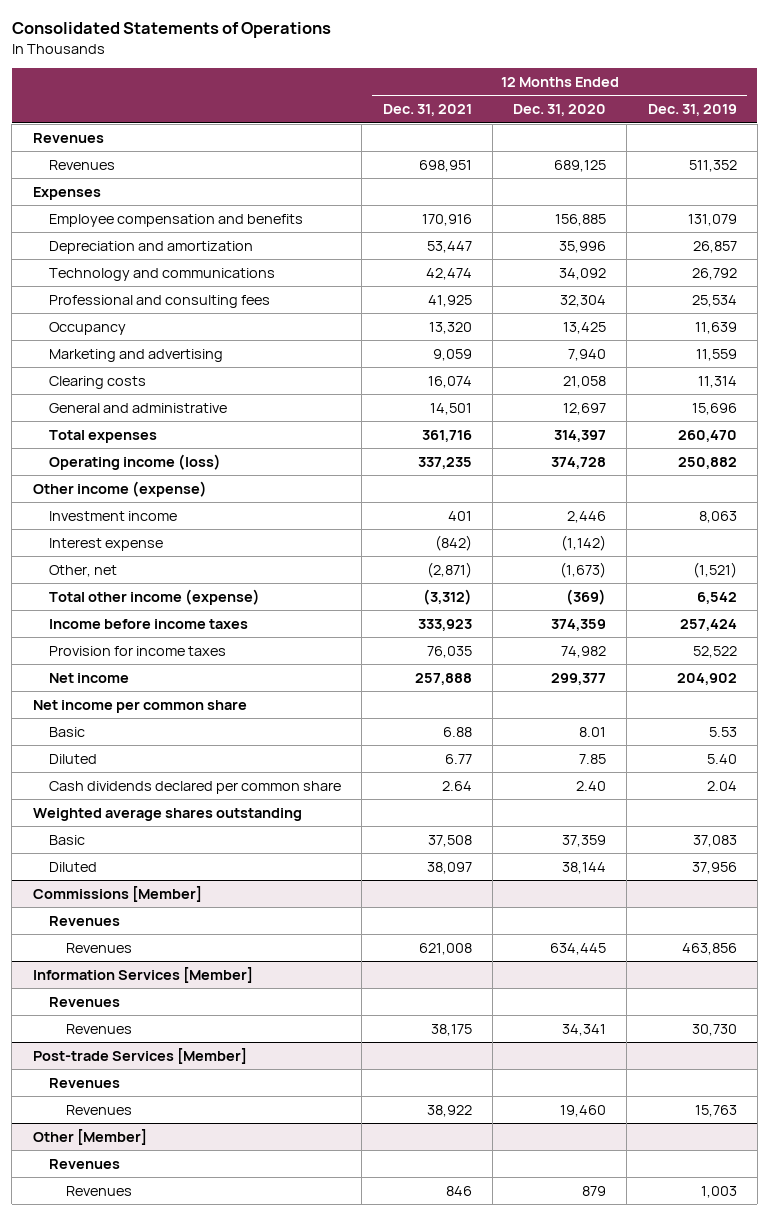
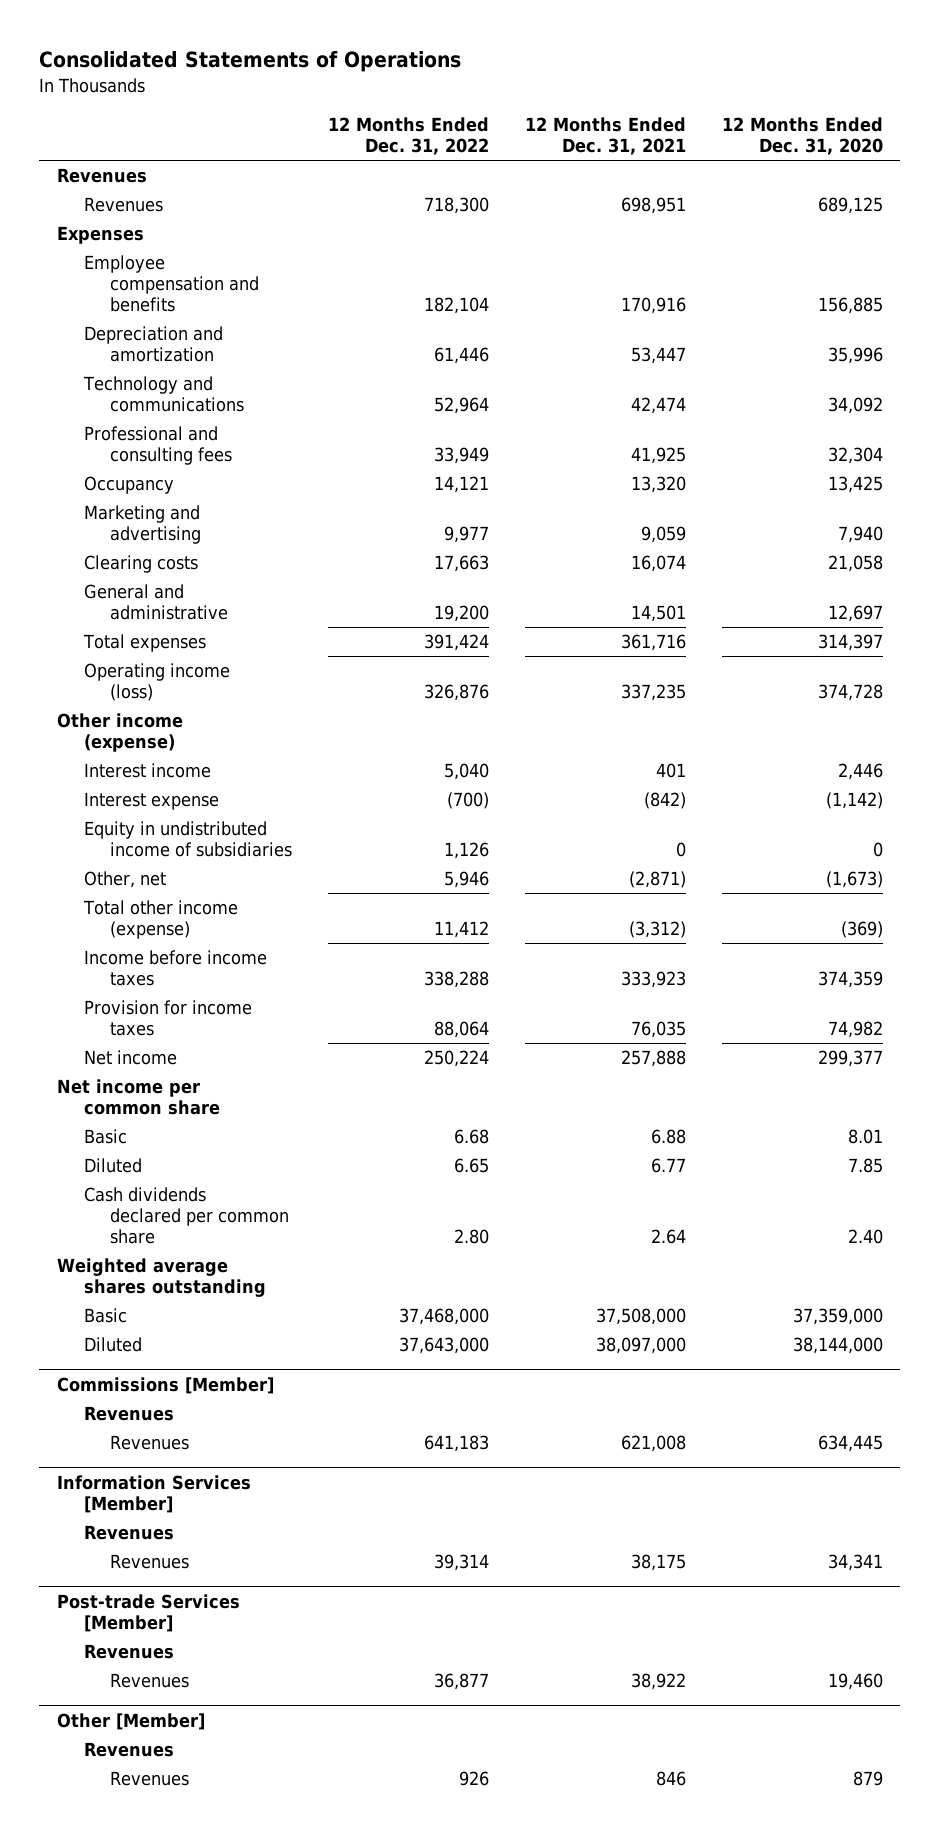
[647,104,737,117] Dec. 31, 2019 -> none
none -> [328,117,490,156] 12 Months Ended Dec. 31, 2022
[49,510,178,521] Investment income -> [83,763,211,779] Interest income
none -> [83,821,293,858] Equity in undistributed income of subsidiaries
[427,834,472,847] 37,508 -> [595,1308,686,1326] 37,508,000
[562,834,607,847] 37,359 -> [792,1308,883,1326] 37,359,000
[426,861,472,874] 38,097 -> [595,1337,686,1355] 38,097,000
[562,861,607,874] 38,144 -> [792,1337,883,1355] 38,144,000

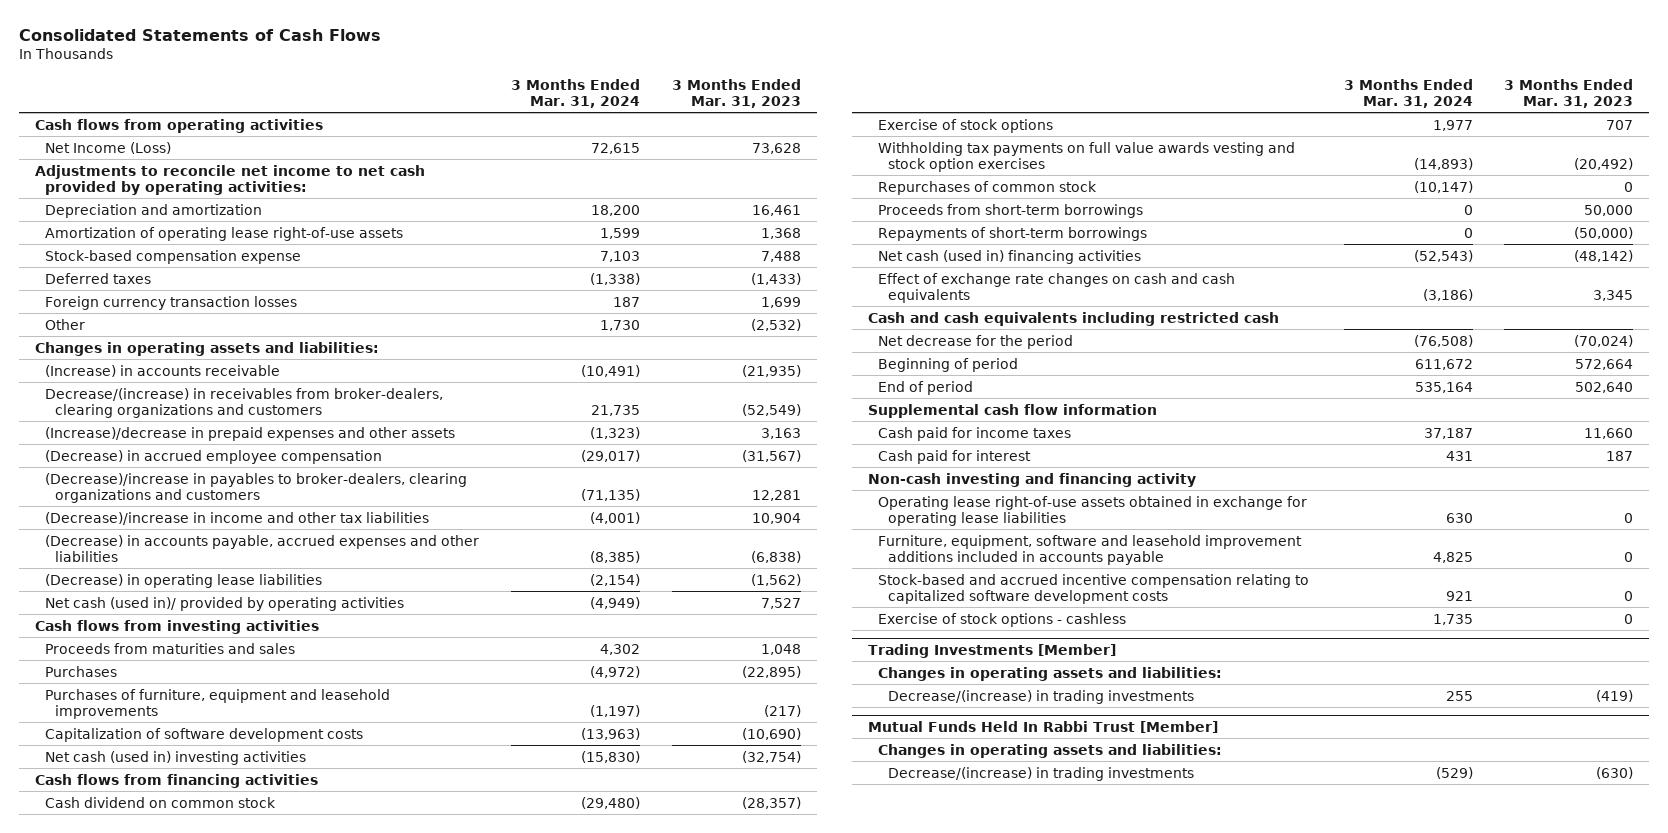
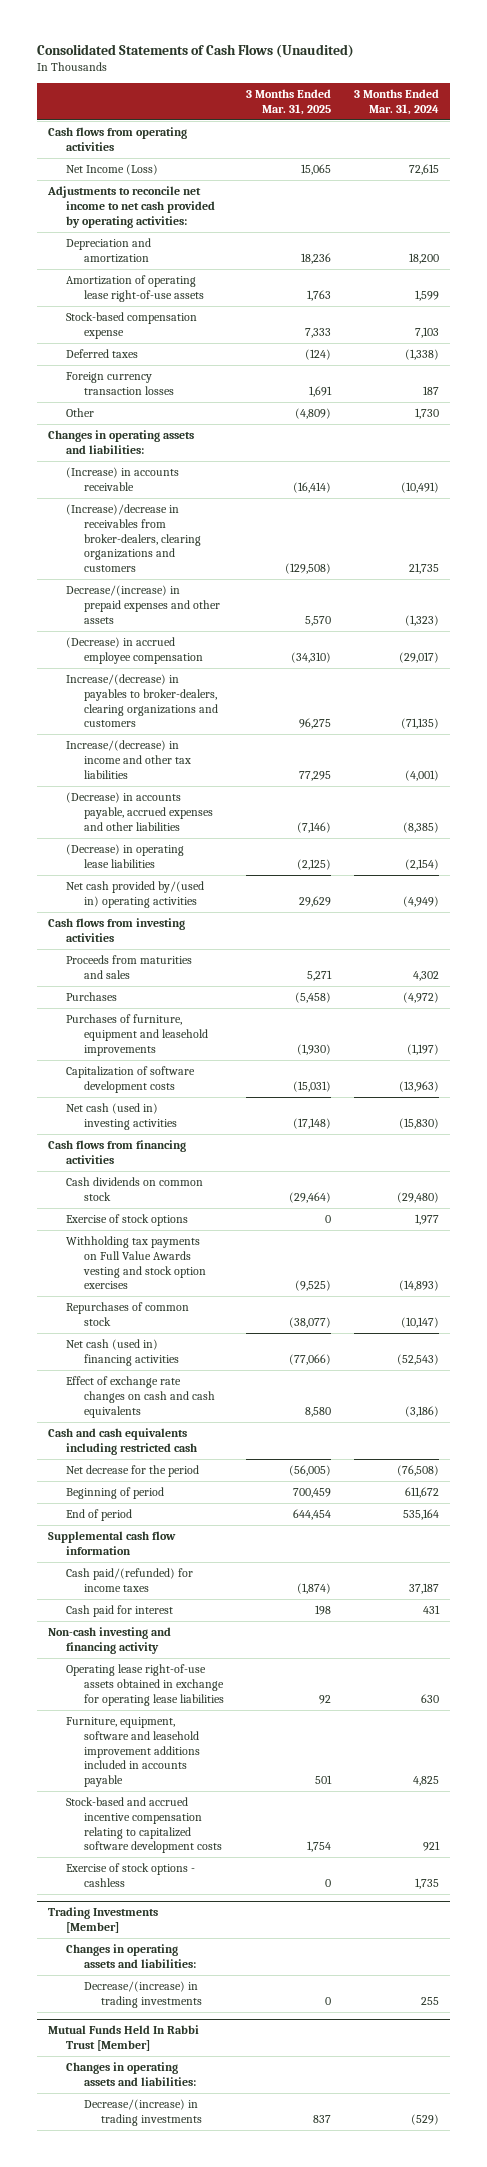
[18,28,381,41] Consolidated Statements of Cash Flows -> [36,44,354,59] Consolidated Statements of Cash Flows (Unaudited)
[671,78,801,108] 3 Months Ended Mar. 31, 2023 -> none
none -> [246,88,332,115] 3 Months Ended Mar. 31, 2025
[45,387,444,418] Decrease/(increase) in receivables from broker-dealers, clearing organizations and customers -> [65,504,201,572] (Increase)/decrease in receivables from broker-dealers, clearing organizations and customers
[45,426,456,441] (Increase)/decrease in prepaid expenses and other assets -> [65,585,220,624] Decrease/(increase) in prepaid expenses and other assets
[45,472,468,503] (Decrease)/increase in payables to broker-dealers, clearing organizations and customers -> [65,674,218,728] Increase/(decrease) in payables to broker-dealers, clearing organizations and customers
[45,511,430,525] (Decrease)/increase in income and other tax liabilities -> [65,740,191,779] Increase/(decrease) in income and other tax liabilities
[45,596,405,611] Net cash (used in)/ provided by operating activities -> [65,881,204,908] Net cash provided by/(used in) operating activities
[45,796,277,808] Cash dividend on common stock -> [65,1177,203,1201] Cash dividends on common stock
[877,141,1295,172] Withholding tax payments on full value awards vesting and stock option exercises -> [65,1236,206,1290] Withholding tax payments on Full Value Awards vesting and stock option exercises
[877,203,1143,218] Proceeds from short-term borrowings -> none
[877,226,1147,241] Repayments of short-term borrowings -> none
[877,426,1071,441] Cash paid for income taxes -> [65,1568,193,1592] Cash paid/(refunded) for income taxes

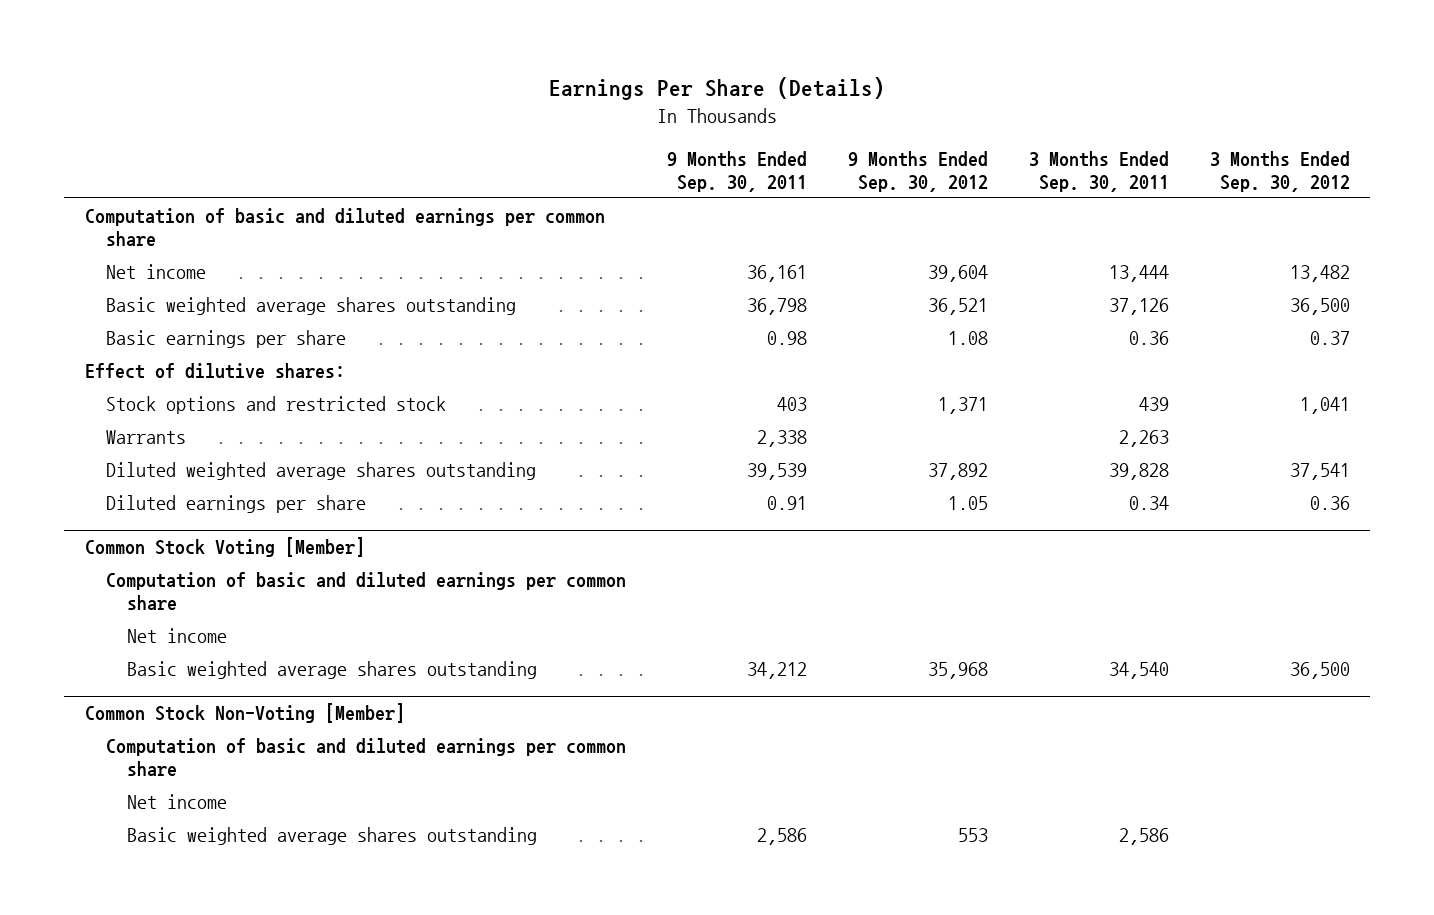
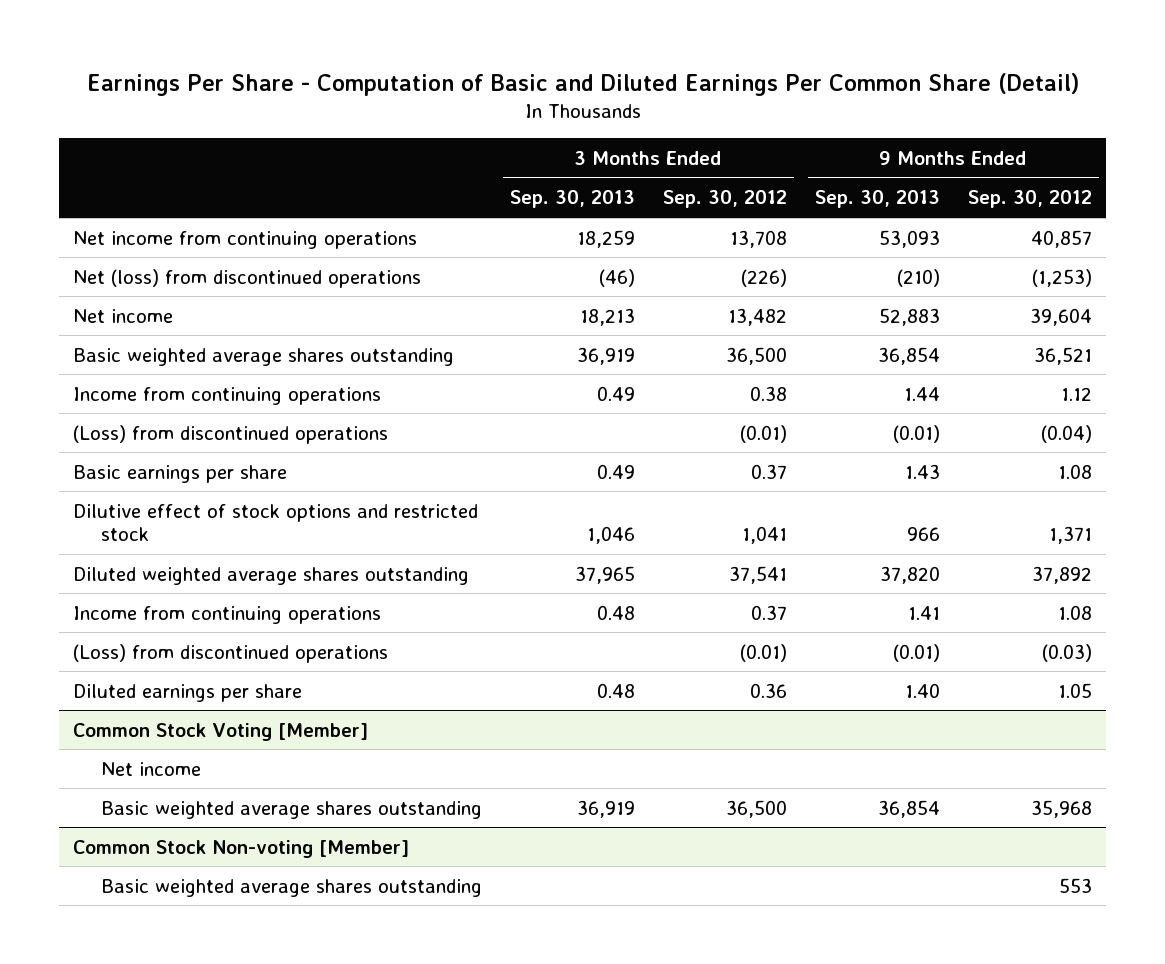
[549,77,886,101] Earnings Per Share (Details) -> [86,72,1079,96] Earnings Per Share - Computation of Basic and Diluted Earnings Per Common Share (Detail)
[666,150,807,192] 9 Months Ended Sep. 30, 2011 -> none
[1028,150,1169,192] 3 Months Ended Sep. 30, 2011 -> none
none -> [509,190,635,209] Sep. 30, 2013
none -> [814,190,940,209] Sep. 30, 2013
[84,207,605,246] Computation of basic and diluted earnings per common share -> none
none -> [73,230,418,249] Net income from continuing operations
none -> [73,268,422,288] Net (loss) from discontinued operations
none -> [73,386,382,405] Income from continuing operations
none -> [73,424,389,444] (Loss) from discontinued operations
[84,362,345,379] Effect of dilutive shares: -> none
[105,429,186,444] Warrants -> none
[105,395,446,414] Stock options and restricted stock -> [73,503,479,542] Dilutive effect of stock options and restricted stock
none -> [73,605,382,624] Income from continuing operations
none -> [73,643,389,663] (Loss) from discontinued operations
[105,571,626,610] Computation of basic and diluted earnings per common share -> none
[105,737,626,776] Computation of basic and diluted earnings per common share -> none
[127,793,228,809] Net income -> none
[84,703,405,724] Common Stock Non-Voting [Member] -> [73,839,410,858] Common Stock Non-voting [Member]

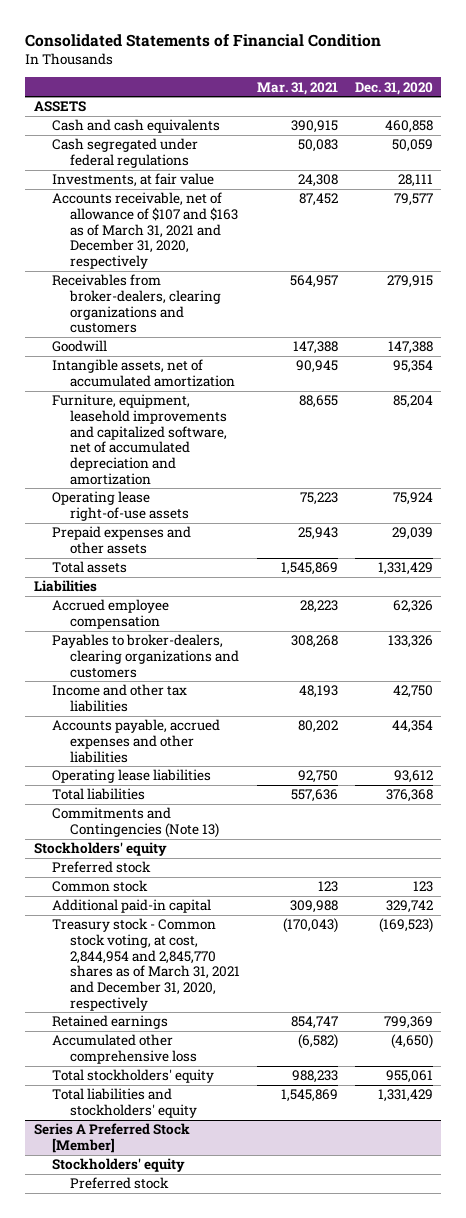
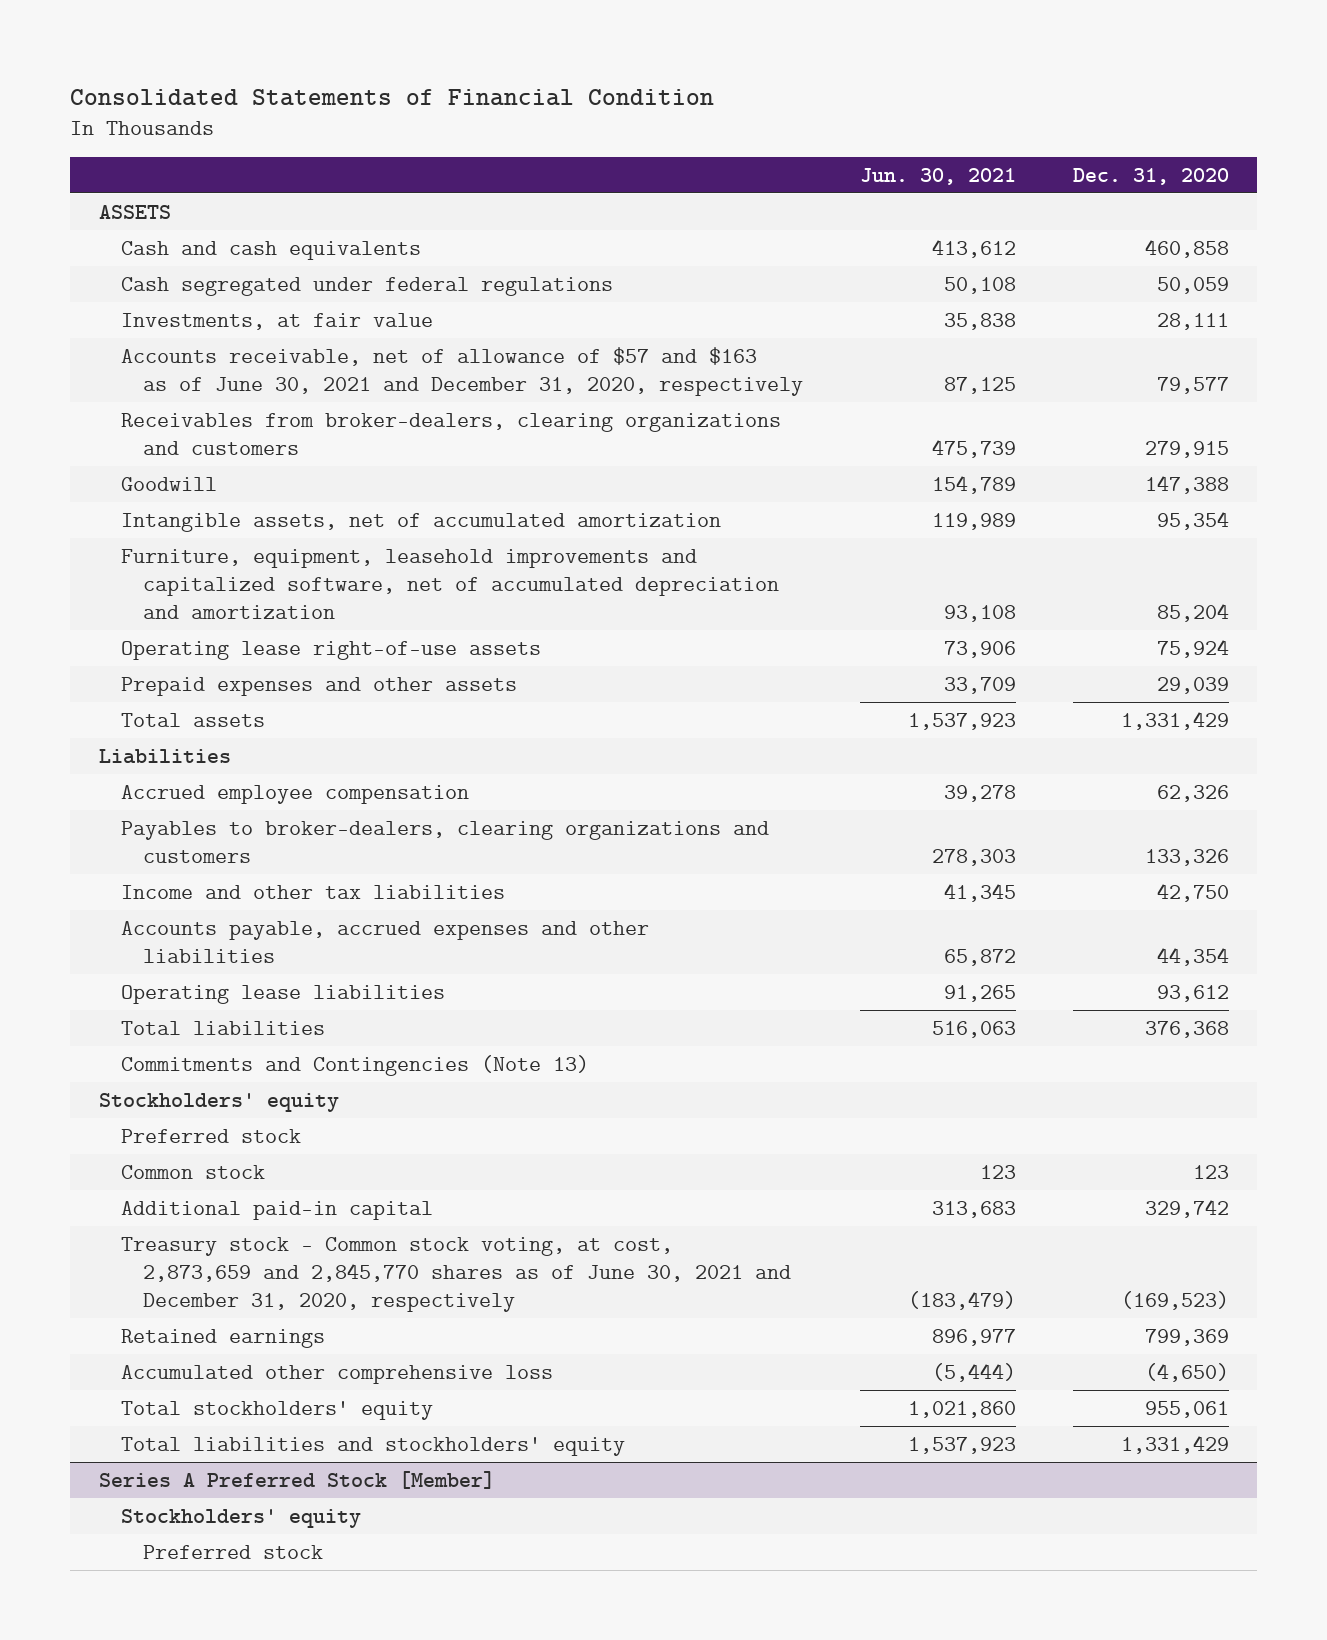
[257,81,339,95] Mar. 31, 2021 -> none
none -> [860,167,1017,185] Jun. 30, 2021
[52,192,239,269] Accounts receivable, net of allowance of $107 and $163 as of March 31, 2021 and December 31, 2020, respectively -> [120,346,804,396] Accounts receivable, net of allowance of $57 and $163 as of June 30, 2021 and December 31, 2020, respectively
[52,918,241,1011] Treasury stock - Common stock voting, at cost, 2,844,954 and 2,845,770 shares as of March 31, 2021 and December 31, 2020, respectively -> [120,1236,792,1312] Treasury stock - Common stock voting, at cost, 2,873,659 and 2,845,770 shares as of June 30, 2021 and December 31, 2020, respectively

